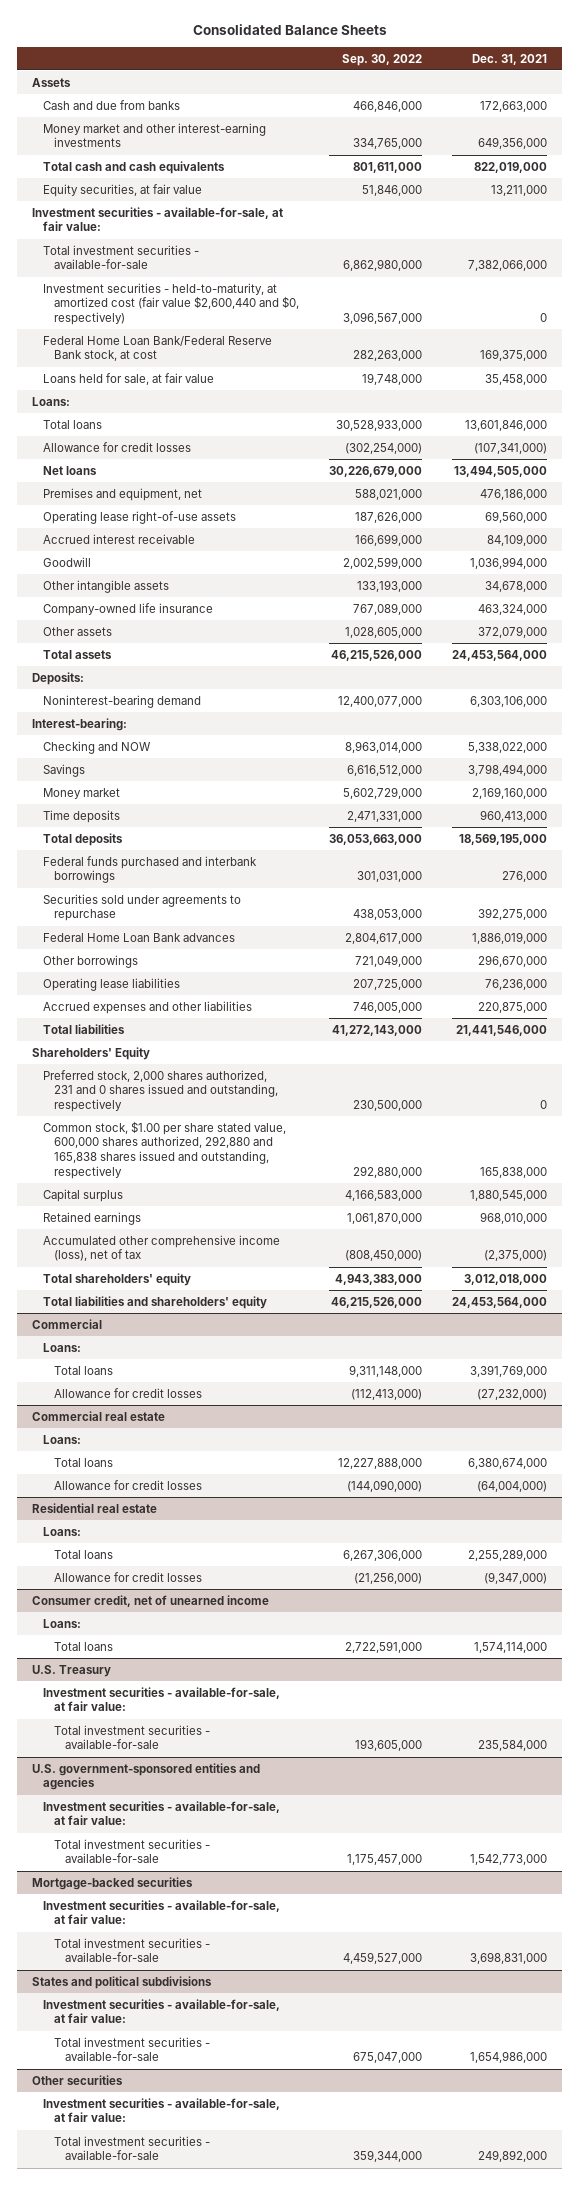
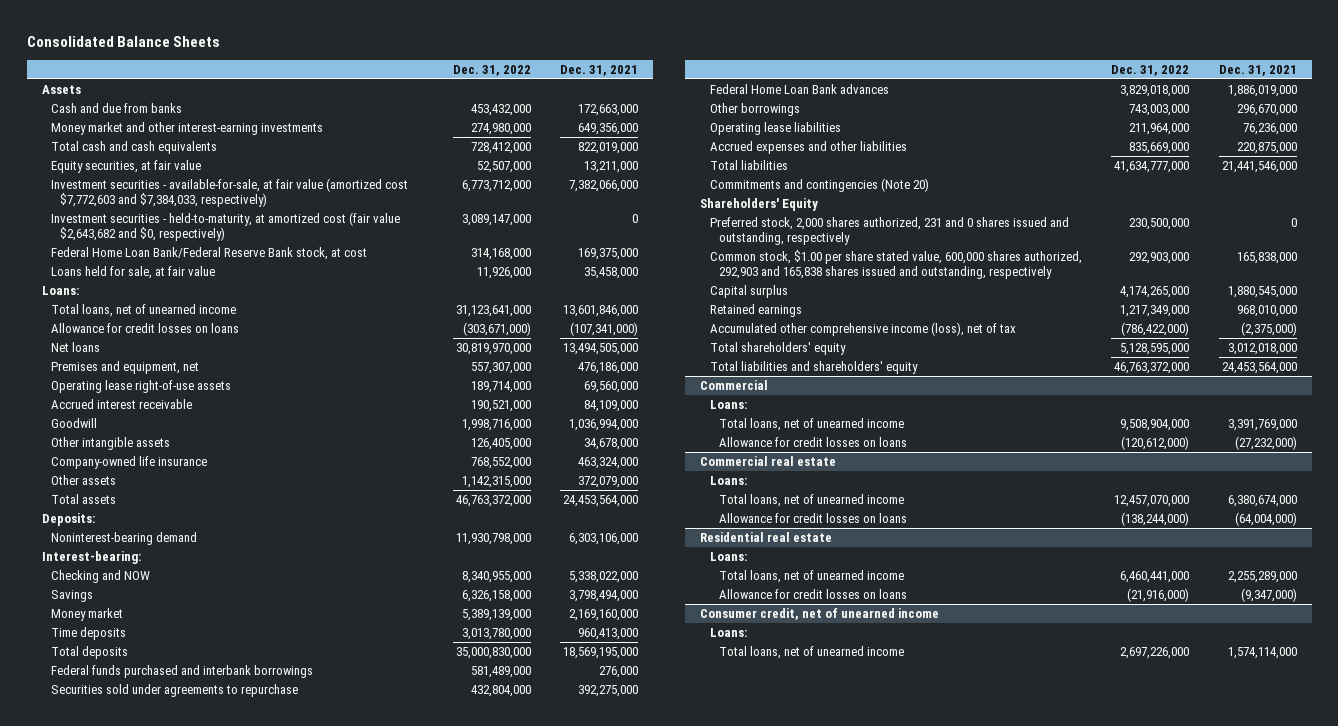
[342,53,423,66] Sep. 30, 2022 -> none
none -> [452,64,531,76] Dec. 31, 2022
[32,206,284,232] Investment securities - available-for-sale, at fair value: -> none
[43,244,200,270] Total investment securities - available-for-sale -> [50,178,408,208] Investment securities - available-for-sale, at fair value (amortized cost $7,772,603 and $7,384,033, respectively)
[43,282,300,325] Investment securities - held-to-maturity, at amortized cost (fair value $2,600,440 and $0, respectively) -> [50,212,400,242] Investment securities - held-to-maturity, at amortized cost (fair value $2,643,682 and $0, respectively)
[43,419,103,429] Total loans -> [50,304,236,318] Total loans, net of unearned income
[43,441,192,452] Allowance for credit losses -> [50,323,239,334] Allowance for credit losses on loans
none -> [709,178,929,193] Commitments and contingencies (Note 20)
[43,1120,287,1179] Common stock, $1.00 per share stated value, 600,000 shares authorized, 292,880 and 165,838 shares issued and outstanding, respectively -> [709,250,1082,280] Common stock, $1.00 per share stated value, 600,000 shares authorized, 292,903 and 165,838 shares issued and outstanding, respectively
[54,1365,114,1375] Total loans -> [718,418,904,432] Total loans, net of unearned income
[54,1387,203,1398] Allowance for credit losses -> [718,437,907,448] Allowance for credit losses on loans
[54,1457,114,1467] Total loans -> [718,494,904,508] Total loans, net of unearned income
[54,1479,203,1490] Allowance for credit losses -> [718,513,907,524] Allowance for credit losses on loans
[54,1549,114,1559] Total loans -> [718,570,904,584] Total loans, net of unearned income
[54,1571,203,1582] Allowance for credit losses -> [718,589,907,600] Allowance for credit losses on loans
[32,1664,112,1677] U.S. Treasury -> none
[43,1686,281,1712] Investment securities - available-for-sale, at fair value: -> none
[54,1724,211,1750] Total investment securities - available-for-sale -> none
[32,1762,261,1791] U.S. government-sponsored entities and agencies -> none
[43,1800,281,1826] Investment securities - available-for-sale, at fair value: -> none
[54,1838,211,1864] Total investment securities - available-for-sale -> none
[32,1876,194,1890] Mortgage-backed securities -> none
[43,1899,281,1925] Investment securities - available-for-sale, at fair value: -> none
[54,1937,211,1963] Total investment securities - available-for-sale -> none
[32,1975,213,1989] States and political subdivisions -> none
[43,1998,281,2024] Investment securities - available-for-sale, at fair value: -> none
[54,2036,211,2062] Total investment securities - available-for-sale -> none
[32,2074,124,2085] Other securities -> none
[43,2097,281,2123] Investment securities - available-for-sale, at fair value: -> none
[54,2135,211,2161] Total investment securities - available-for-sale -> none
[54,1641,114,1651] Total loans -> [718,646,904,660] Total loans, net of unearned income

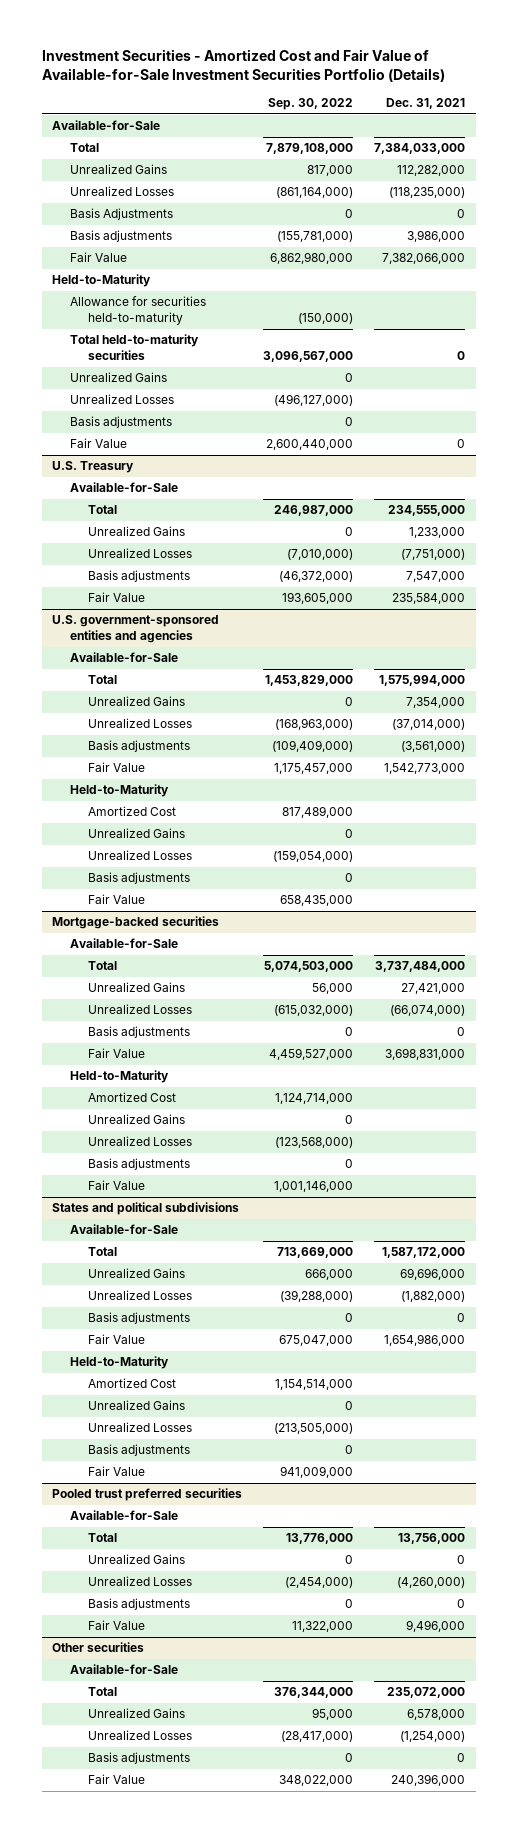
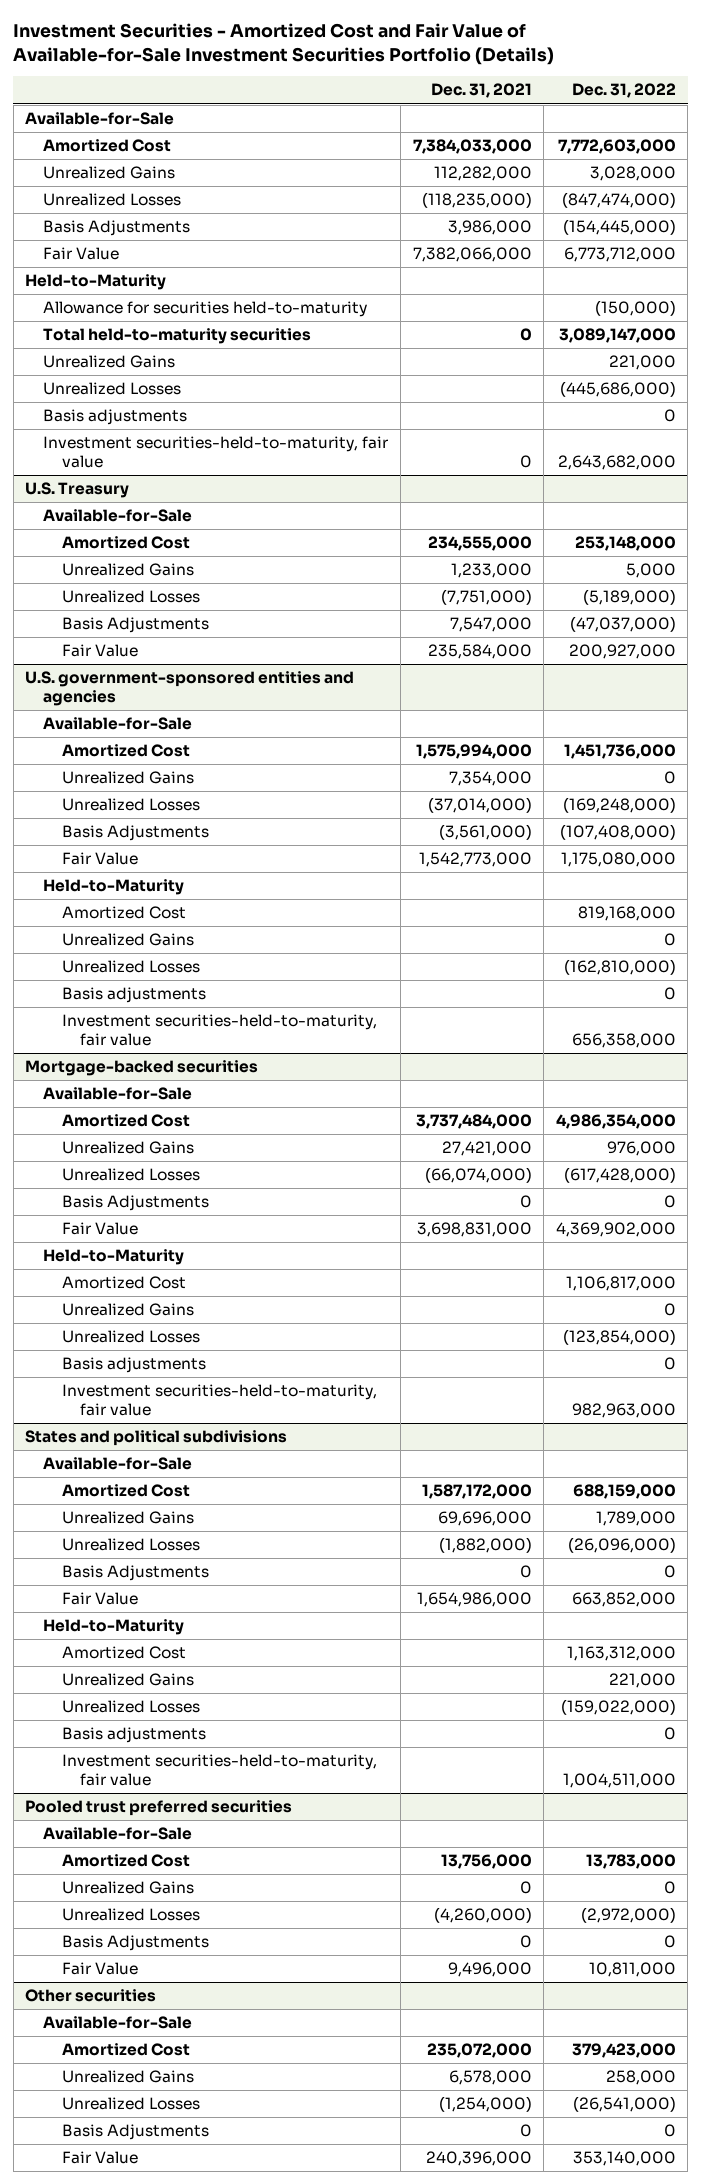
[268,98,354,111] Sep. 30, 2022 -> none
none -> [571,83,676,99] Dec. 31, 2022
[70,143,100,153] Total -> [43,139,172,153] Amortized Cost
[70,230,173,243] Basis adjustments -> none
[457,209,466,219] 0 -> [447,220,532,236] 3,986,000
[70,438,128,449] Fair Value -> [43,436,389,469] Investment securities-held-to-maturity, fair value
[88,505,118,515] Total -> [61,536,190,550] Amortized Cost
[88,570,191,583] Basis adjustments -> [61,617,209,634] Basis Adjustments
[88,675,118,685] Total -> [61,744,190,758] Amortized Cost
[88,740,191,753] Basis adjustments -> [61,825,209,842] Basis Adjustments
[88,894,146,905] Fair Value -> [61,1014,377,1047] Investment securities-held-to-maturity, fair value
[88,961,118,971] Total -> [61,1114,190,1128] Amortized Cost
[88,1026,191,1039] Basis adjustments -> [61,1195,209,1212] Basis Adjustments
[88,1180,146,1191] Fair Value -> [61,1384,377,1417] Investment securities-held-to-maturity, fair value
[88,1247,118,1257] Total -> [61,1484,190,1498] Amortized Cost
[88,1312,191,1325] Basis adjustments -> [61,1565,209,1582] Basis Adjustments
[88,1466,146,1477] Fair Value -> [61,1754,377,1787] Investment securities-held-to-maturity, fair value
[88,1533,118,1543] Total -> [61,1854,190,1868] Amortized Cost
[88,1598,191,1611] Basis adjustments -> [61,1935,209,1952] Basis Adjustments
[88,1687,118,1697] Total -> [61,2043,190,2057] Amortized Cost
[88,1752,191,1765] Basis adjustments -> [61,2124,209,2141] Basis Adjustments

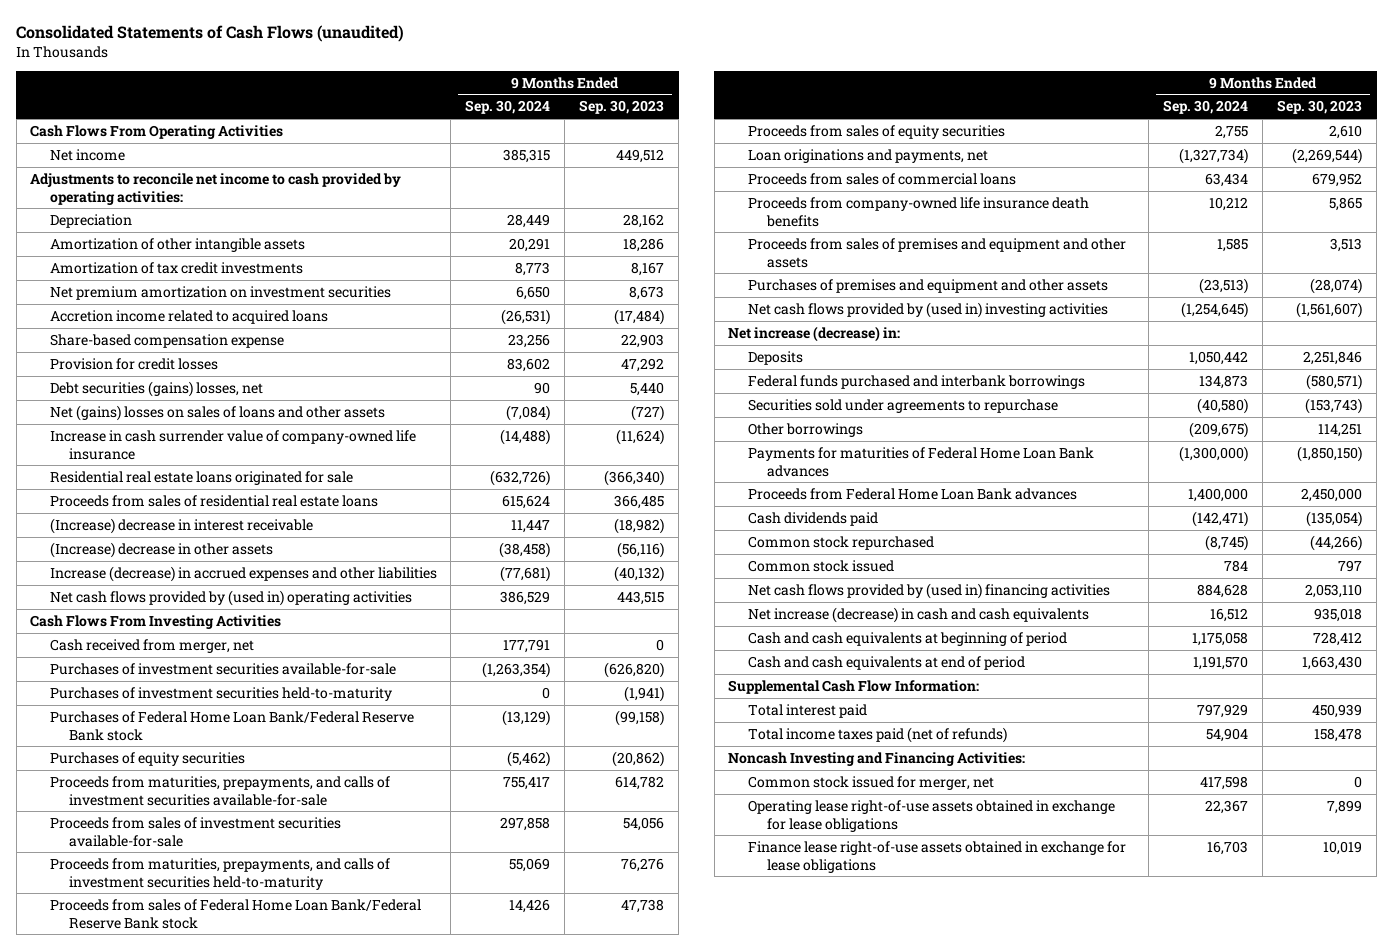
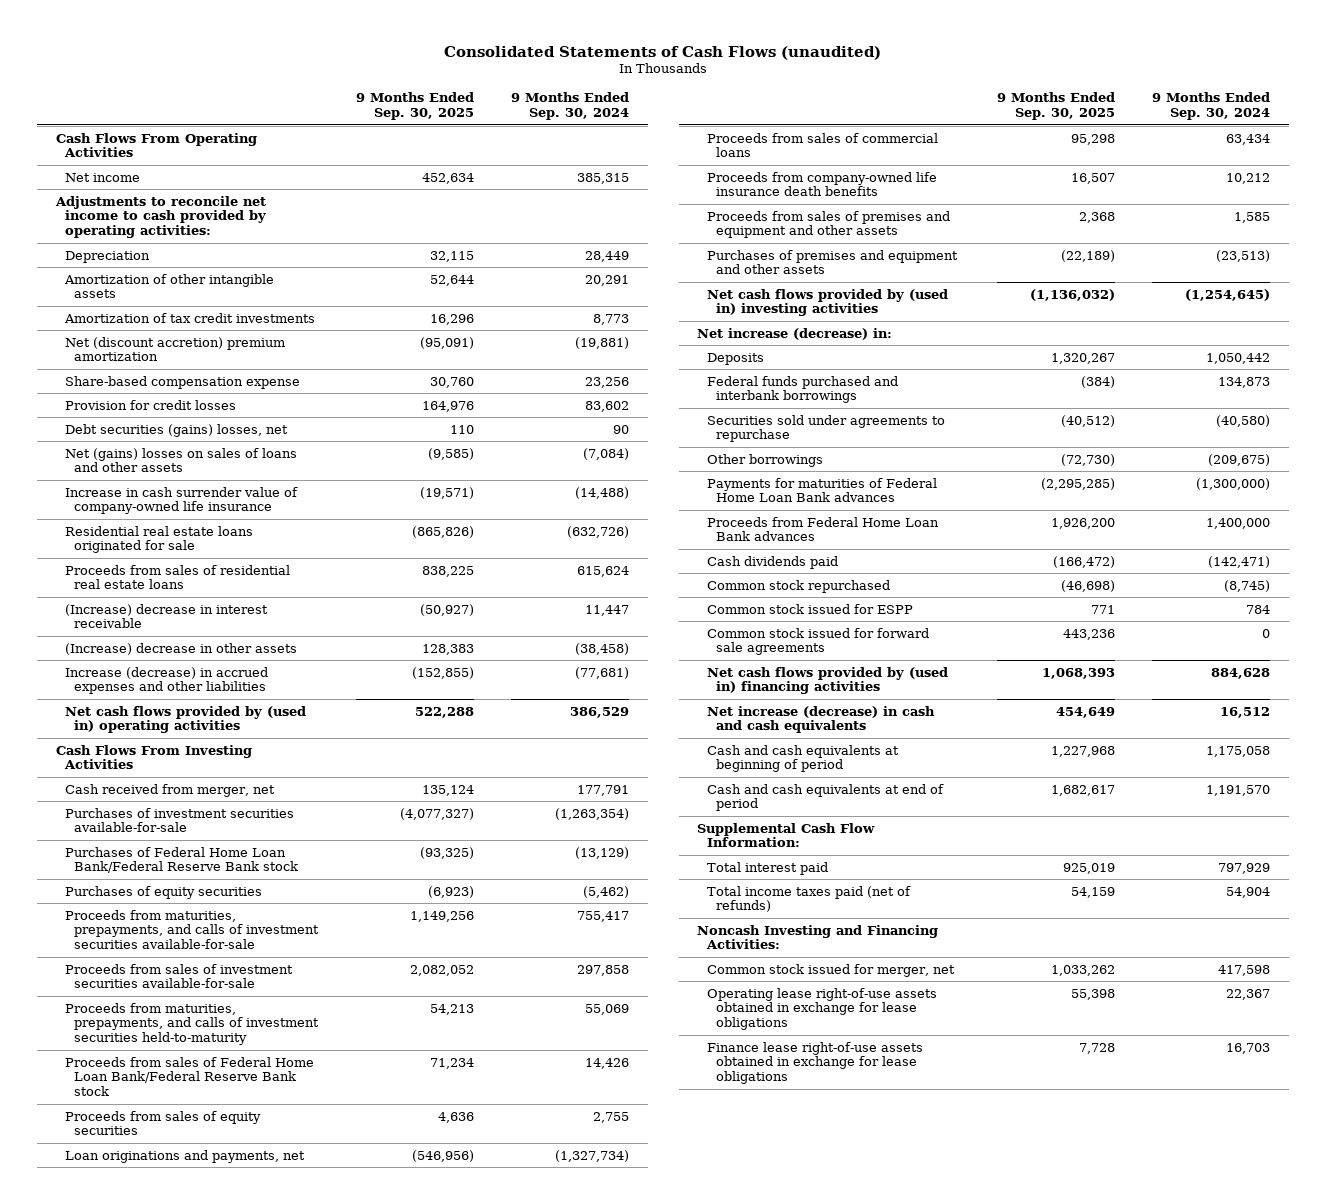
[579,100,665,115] Sep. 30, 2023 -> none
none -> [355,92,474,121] 9 Months Ended Sep. 30, 2025
[49,309,328,324] Accretion income related to acquired loans -> none
[49,285,391,300] Net premium amortization on investment securities -> [65,336,286,362] Net (discount accretion) premium amortization
[516,285,551,300] 6,650 -> [574,336,629,349] (19,881)
[49,686,392,701] Purchases of investment securities held-to-maturity -> none
[747,559,894,572] Common stock issued -> [706,603,913,614] Common stock issued for ESPP
none -> [706,627,929,656] Common stock issued for forward sale agreements

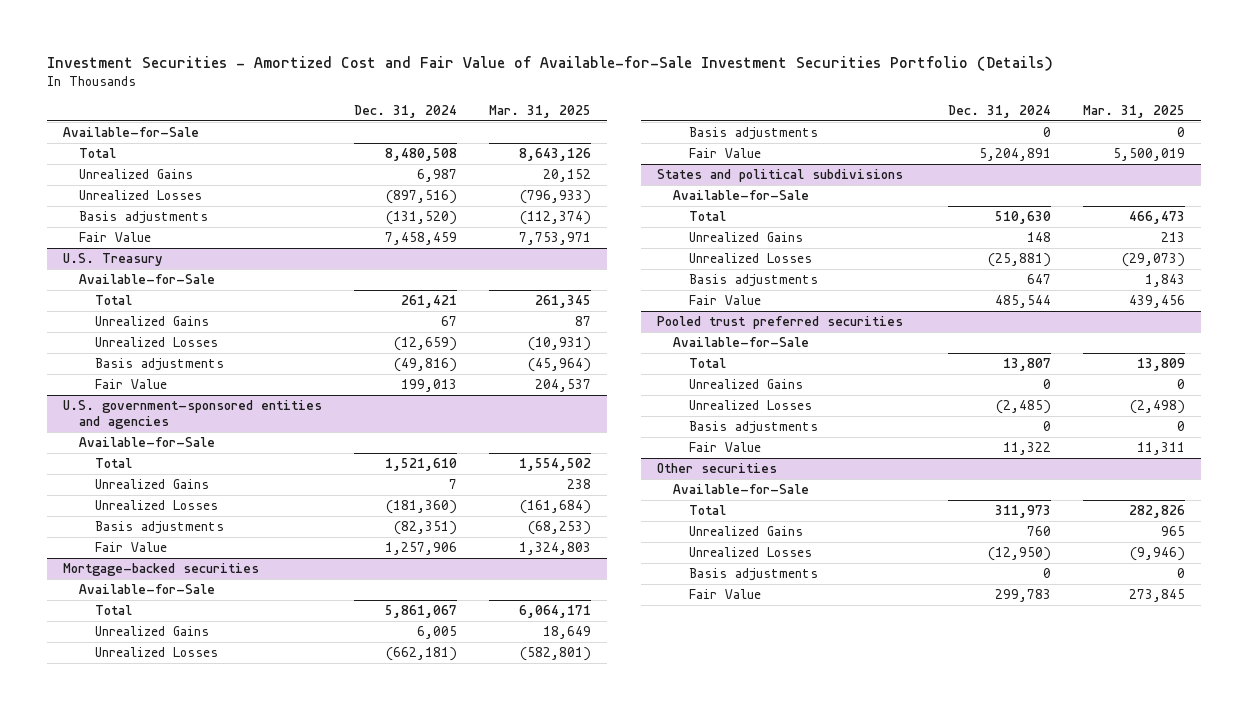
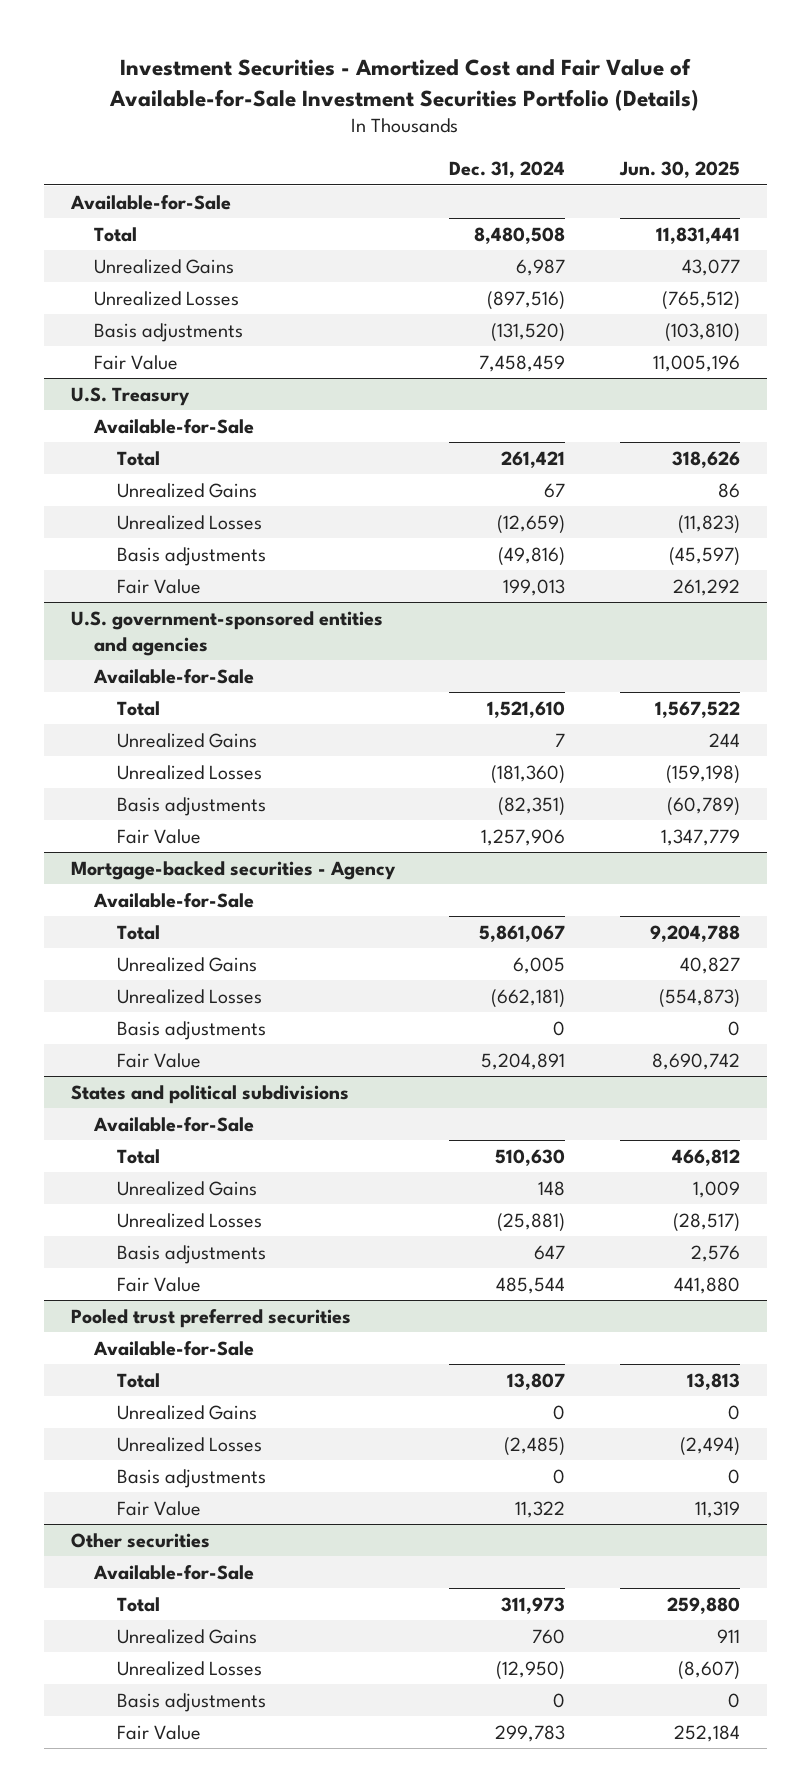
[489,104,592,118] Mar. 31, 2025 -> none
none -> [618,161,740,179] Jun. 30, 2025
[62,563,259,577] Mortgage-backed securities -> [71,860,397,880] Mortgage-backed securities - Agency

